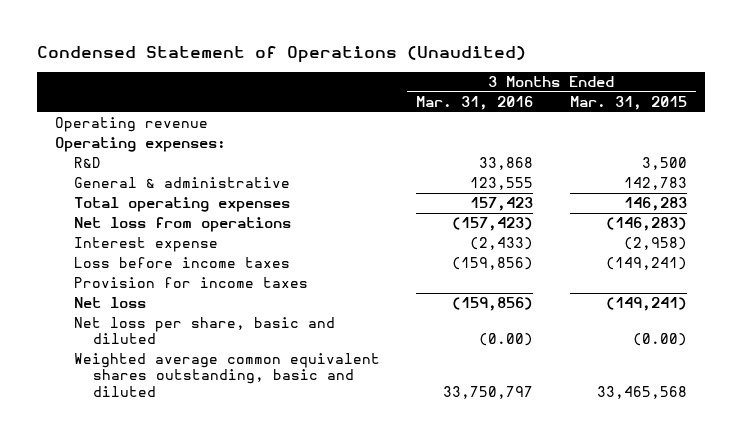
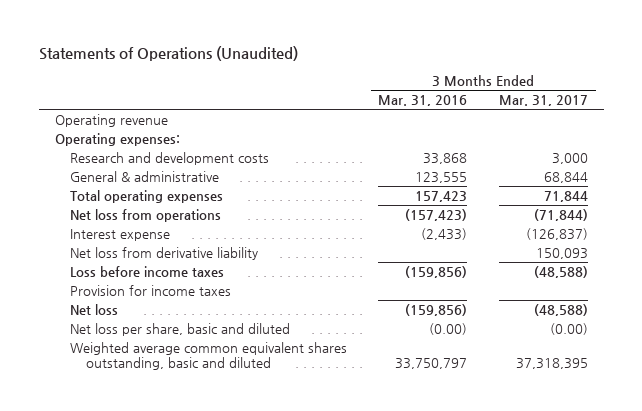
[36,46,526,64] Condensed Statement of Operations (Unaudited) -> [38,46,298,62] Statements of Operations (Unaudited)
[569,96,687,111] Mar. 31, 2015 -> none
none -> [498,94,588,106] Mar. 31, 2017
[73,157,101,169] R&D -> [70,151,270,165] Research and development costs
none -> [70,246,259,260] Net loss from derivative liability

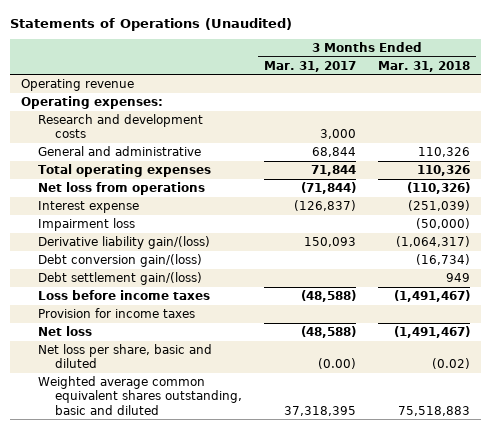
[378,94,468,106] Mar. 31, 2016 -> none
none -> [377,60,470,72] Mar. 31, 2018
[70,170,220,182] General & administrative -> [37,145,201,156] General and administrative
none -> [37,217,135,231] Impairment loss
[70,246,259,260] Net loss from derivative liability -> [37,235,210,249] Derivative liability gain/(loss)
none -> [37,253,202,267] Debt conversion gain/(loss)
none -> [37,271,202,285] Debt settlement gain/(loss)

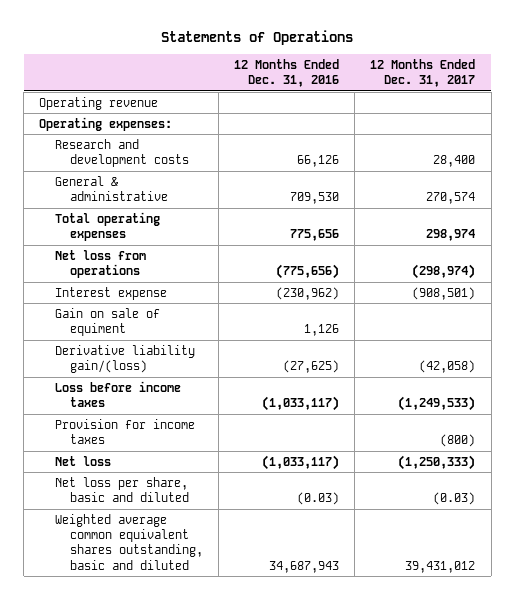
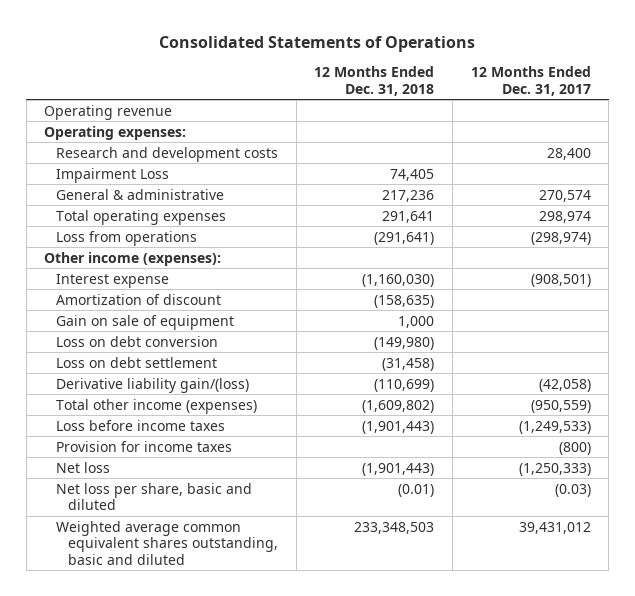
[161,30,354,46] Statements of Operations -> [159,35,476,52] Consolidated Statements of Operations
[234,58,340,87] 12 Months Ended Dec. 31, 2016 -> none
none -> [314,66,435,96] 12 Months Ended Dec. 31, 2018
none -> [56,167,170,183] Impairment Loss
[54,249,146,279] Net loss from operations -> [56,230,198,246] Loss from operations
none -> [44,251,222,266] Other income (expenses):
none -> [56,293,222,305] Amortization of discount
[54,307,160,337] Gain on sale of equiment -> [56,314,235,330] Gain on sale of equipment
none -> [56,335,219,347] Loss on debt conversion
none -> [56,356,218,368] Loss on debt settlement
none -> [56,398,258,414] Total other income (expenses)

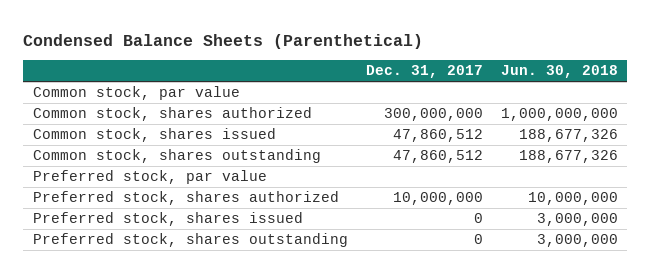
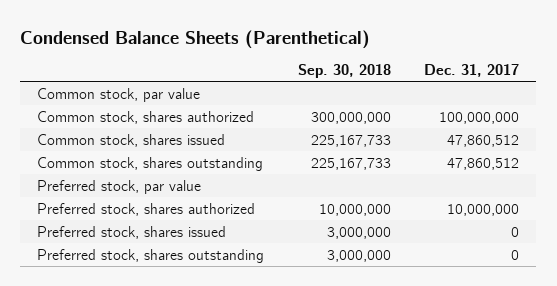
[500,65,618,79] Jun. 30, 2018 -> none
none -> [297,64,391,79] Sep. 30, 2018
[383,108,483,122] 300,000,000 -> [439,111,520,124] 100,000,000

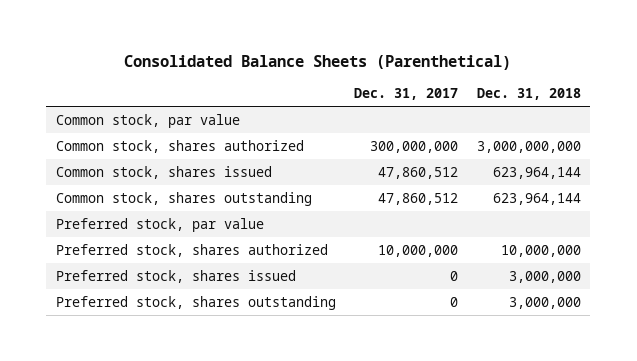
[20,29,371,49] Condensed Balance Sheets (Parenthetical) -> [124,55,512,71] Consolidated Balance Sheets (Parenthetical)
[297,64,391,79] Sep. 30, 2018 -> none
none -> [476,88,581,101] Dec. 31, 2018
[439,111,520,124] 100,000,000 -> [370,140,459,153] 300,000,000

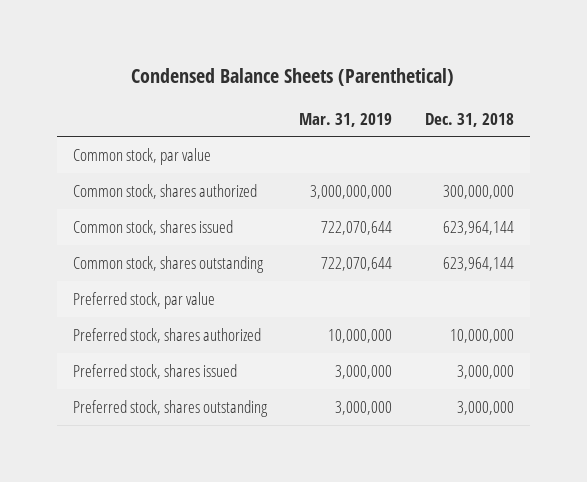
[124,55,512,71] Consolidated Balance Sheets (Parenthetical) -> [131,68,455,87] Condensed Balance Sheets (Parenthetical)
[354,88,459,101] Dec. 31, 2017 -> none
none -> [299,112,393,127] Mar. 31, 2019
[476,140,581,153] 3,000,000,000 -> [442,185,514,200] 300,000,000

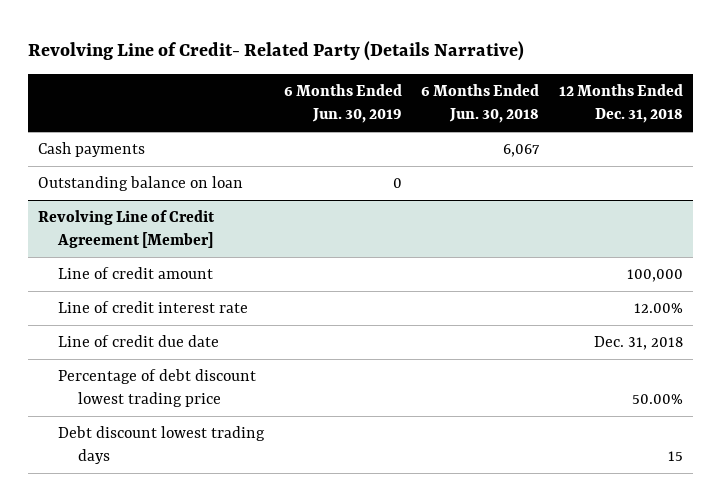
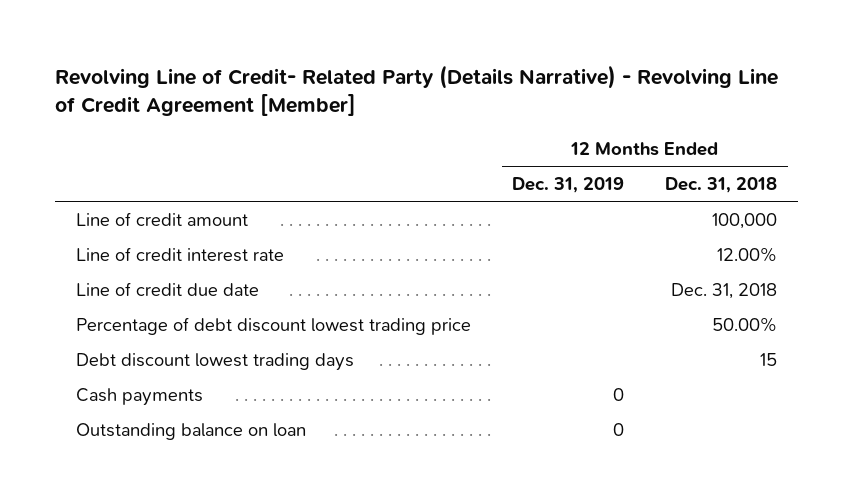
[27,41,524,62] Revolving Line of Credit- Related Party (Details Narrative) -> [54,64,778,117] Revolving Line of Credit- Related Party (Details Narrative) - Revolving Line of Credit Agreement [Member]
[283,84,402,124] 6 Months Ended Jun. 30, 2019 -> none
[421,84,540,124] 6 Months Ended Jun. 30, 2018 -> none
none -> [512,176,625,193] Dec. 31, 2019
[37,210,215,248] Revolving Line of Credit Agreement [Member] -> none
[37,142,145,158] Cash payments -> [75,387,203,406] Cash payments
[37,176,243,192] Outstanding balance on loan -> [75,422,306,440] Outstanding balance on loan

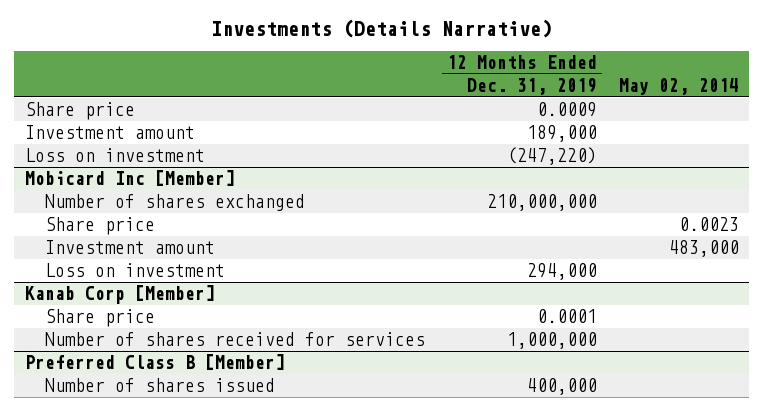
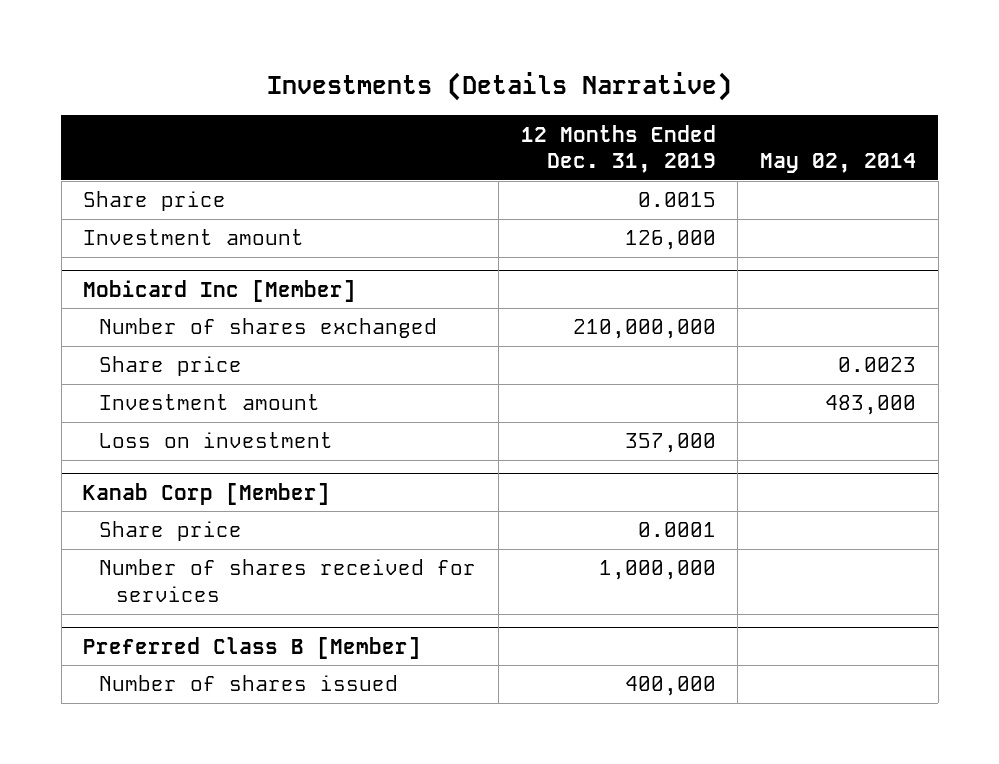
[24,148,205,163] Loss on investment -> none
[537,102,598,118] 0.0009 -> [637,192,716,208] 0.0015
[527,125,598,143] 189,000 -> [624,230,716,251] 126,000
[527,263,598,281] 294,000 -> [624,433,716,454] 357,000

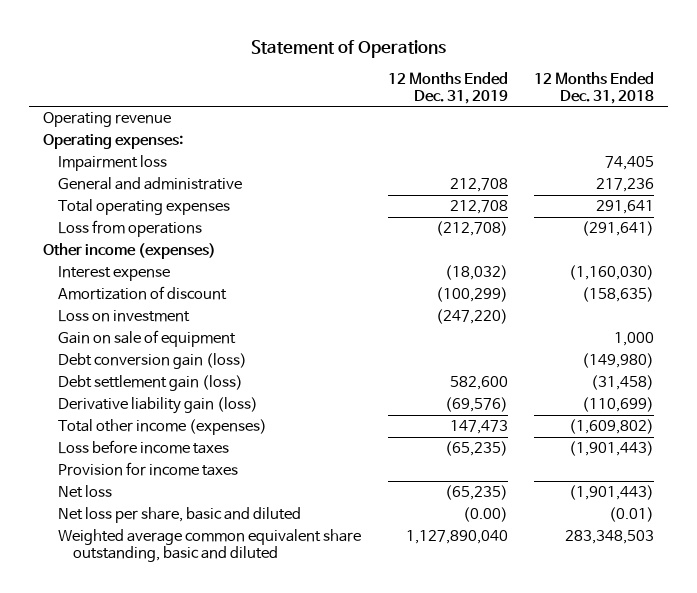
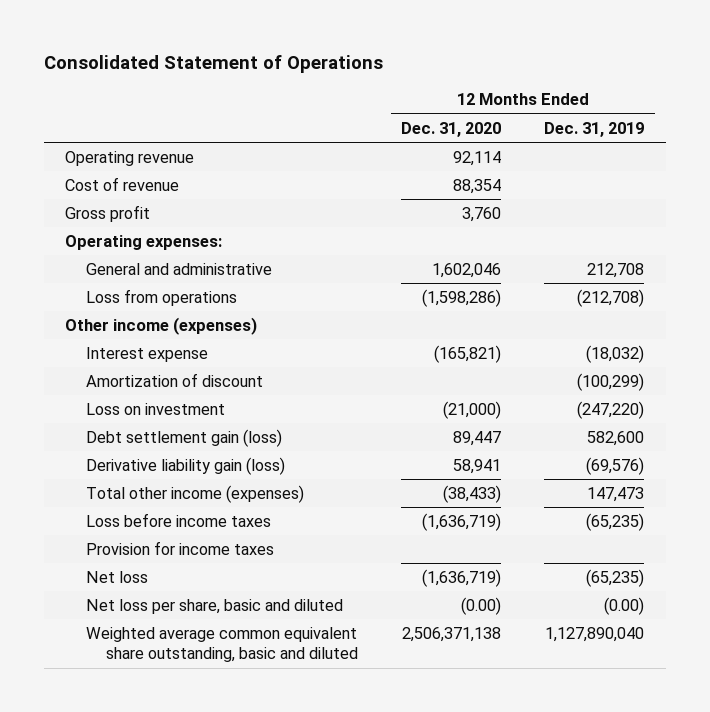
[250,39,446,58] Statement of Operations -> [43,55,383,74] Consolidated Statement of Operations
[534,71,655,105] 12 Months Ended Dec. 31, 2018 -> none
none -> [401,121,502,137] Dec. 31, 2020
none -> [65,176,180,191] Cost of revenue
none -> [65,204,151,222] Gross profit
[57,155,167,172] Impairment loss -> none
[57,199,230,216] Total operating expenses -> none
[57,330,236,348] Gain on sale of equipment -> none
[57,353,247,370] Debt conversion gain (loss) -> none

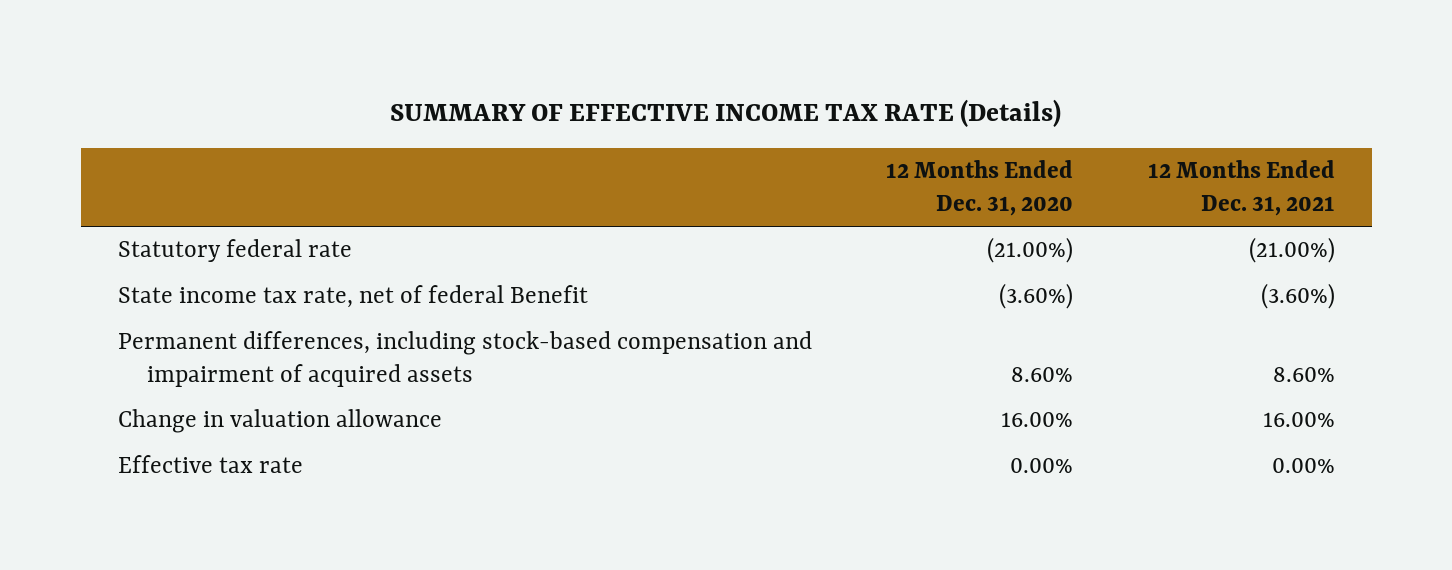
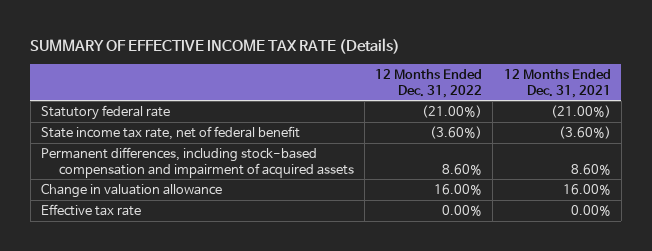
[886,160,1074,216] 12 Months Ended Dec. 31, 2020 -> none
none -> [375,69,483,98] 12 Months Ended Dec. 31, 2022
[117,285,588,309] State income tax rate, net of federal Benefit -> [40,126,300,141] State income tax rate, net of federal benefit

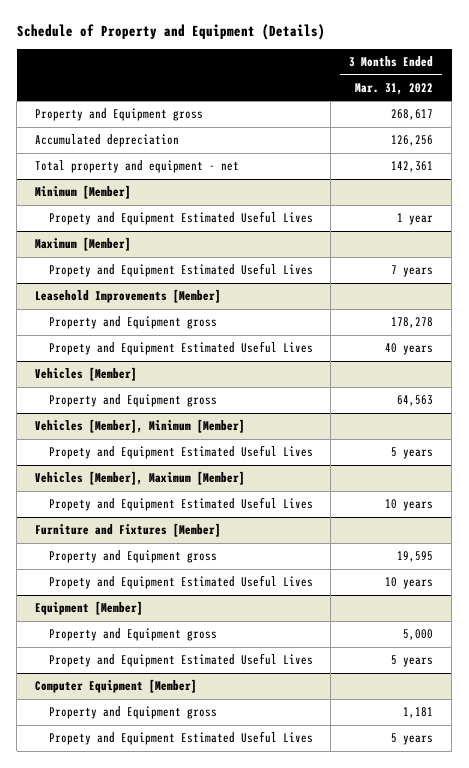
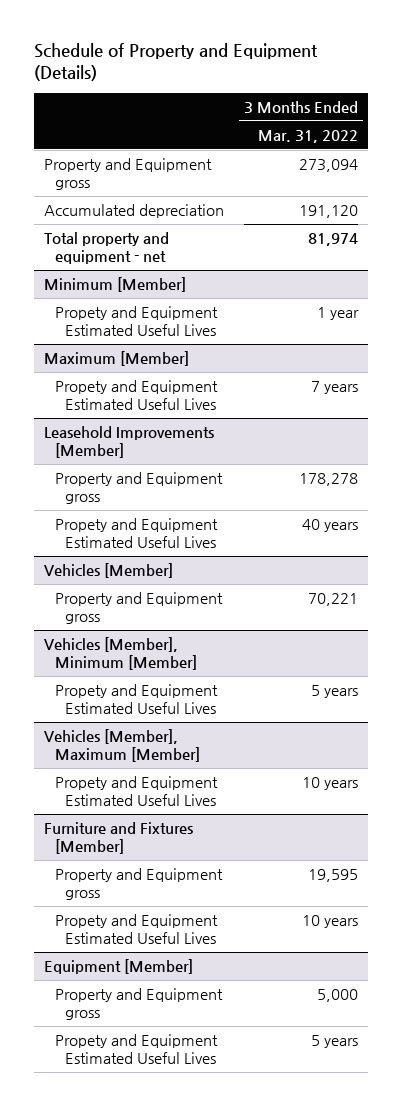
[391,109,434,121] 268,617 -> [298,159,358,173] 273,094
[391,135,434,147] 126,256 -> [298,205,358,219] 191,120
[391,161,434,173] 142,361 -> [307,233,358,247] 81,974
[397,395,434,407] 64,563 -> [307,593,358,607] 70,221
[35,679,198,694] Computer Equipment [Member] -> none
[48,706,217,720] Property and Equipment gross -> none
[48,731,313,746] Propety and Equipment Estimated Useful Lives -> none

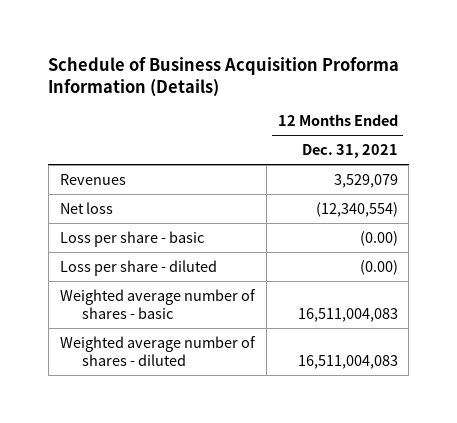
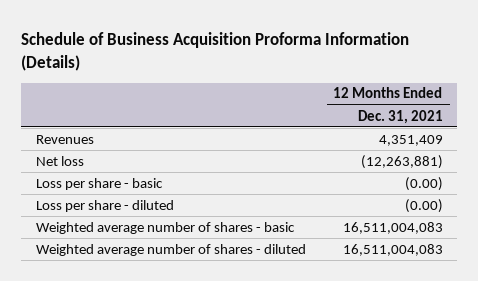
[333,173,398,188] 3,529,079 -> [378,134,443,146] 4,351,409
[315,201,398,217] (12,340,554) -> [360,154,443,169] (12,263,881)

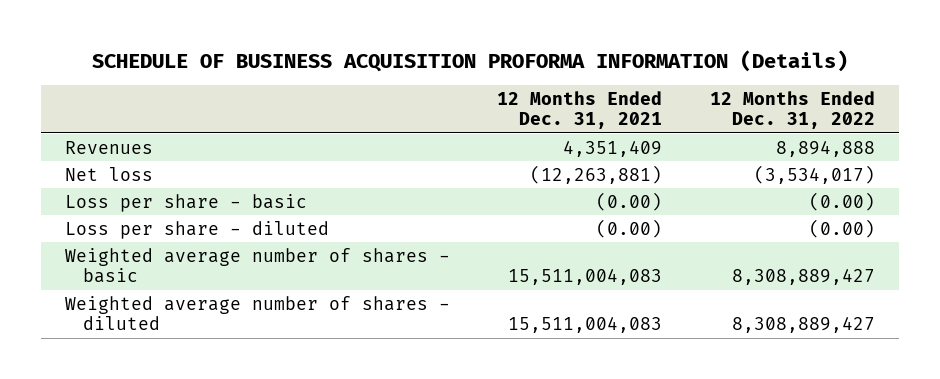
[21,31,410,71] Schedule of Business Acquisition Proforma Information (Details) -> [91,49,848,72] SCHEDULE OF BUSINESS ACQUISITION PROFORMA INFORMATION (Details)
none -> [709,90,875,130] 12 Months Ended Dec. 31, 2022
[342,221,443,234] 16,511,004,083 -> [508,268,663,286] 15,511,004,083
[342,243,443,256] 16,511,004,083 -> [508,316,663,334] 15,511,004,083

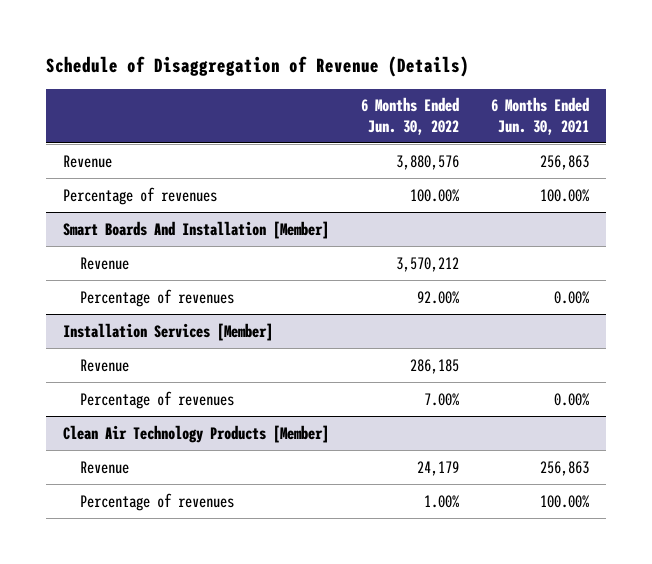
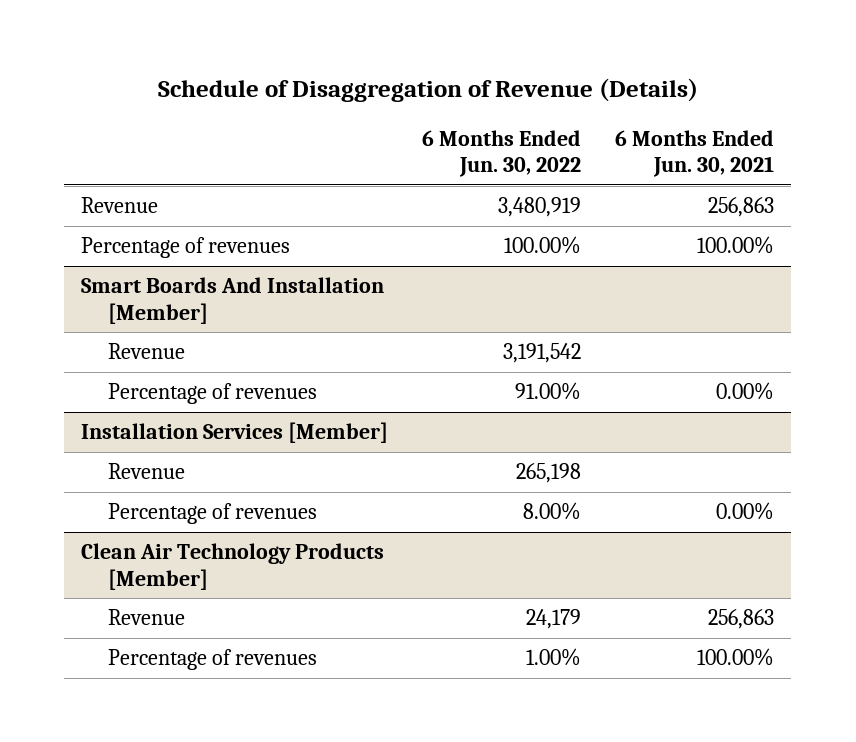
[395,154,459,170] 3,880,576 -> [498,197,582,218] 3,480,919
[395,256,459,272] 3,570,212 -> [503,343,582,364] 3,191,542
[416,290,459,304] 92.00% -> [515,382,582,401] 91.00%
[409,358,459,374] 286,185 -> [516,463,582,484] 265,198
[423,392,459,406] 7.00% -> [523,502,582,521] 8.00%

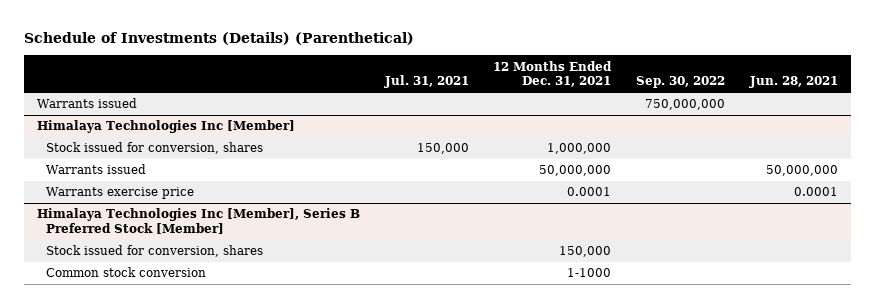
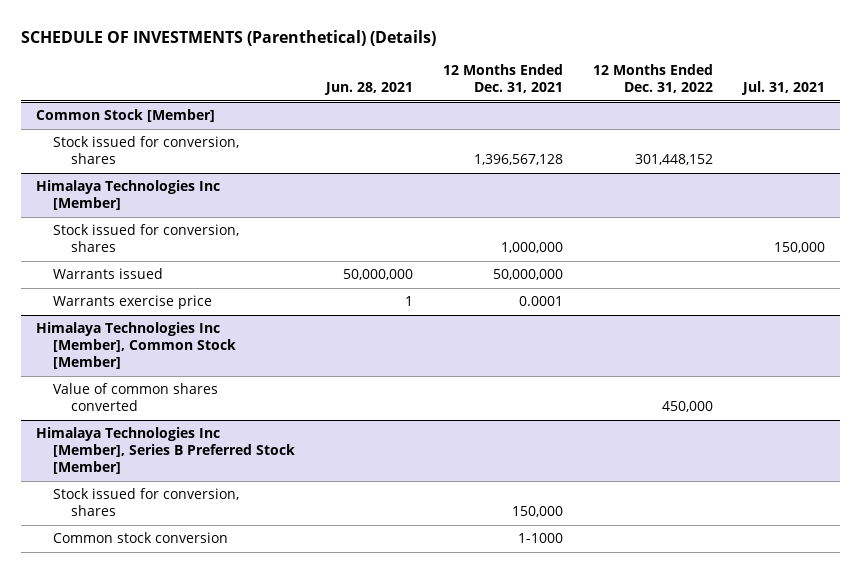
[24,31,415,45] Schedule of Investments (Details) (Parenthetical) -> [21,29,437,46] SCHEDULE OF INVESTMENTS (Parenthetical) (Details)
[636,76,726,89] Sep. 30, 2022 -> none
none -> [592,64,713,94] 12 Months Ended Dec. 31, 2022
[36,98,137,109] Warrants issued -> none
none -> [36,109,216,123] Common Stock [Member]
none -> [53,136,240,165] Stock issued for conversion, shares
[794,187,839,197] 0.0001 -> [404,296,413,307] 1
none -> [36,322,237,370] Himalaya Technologies Inc [Member], Common Stock [Member]
none -> [53,383,219,412] Value of common shares converted

